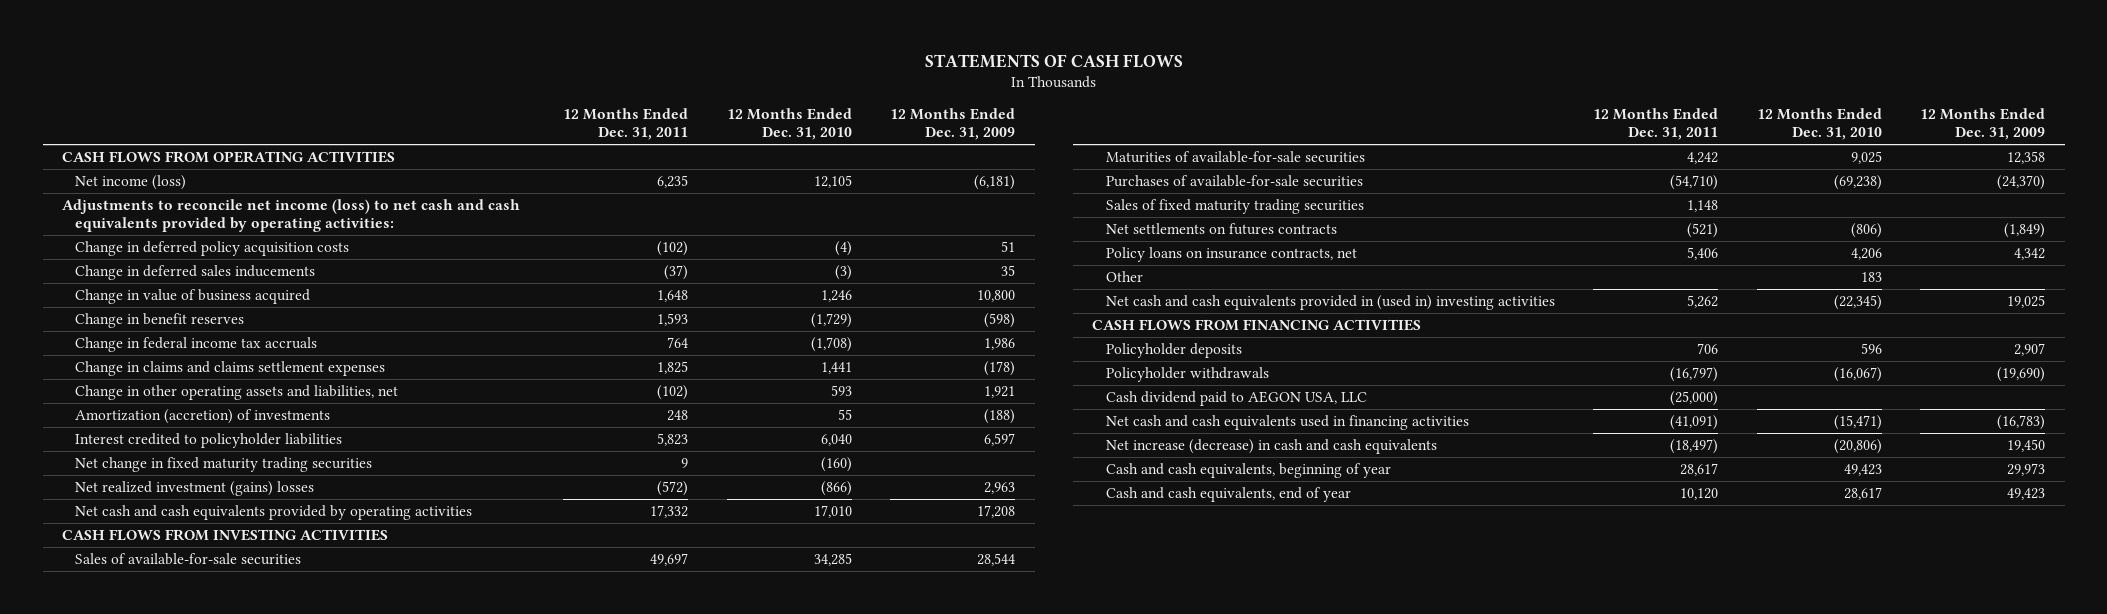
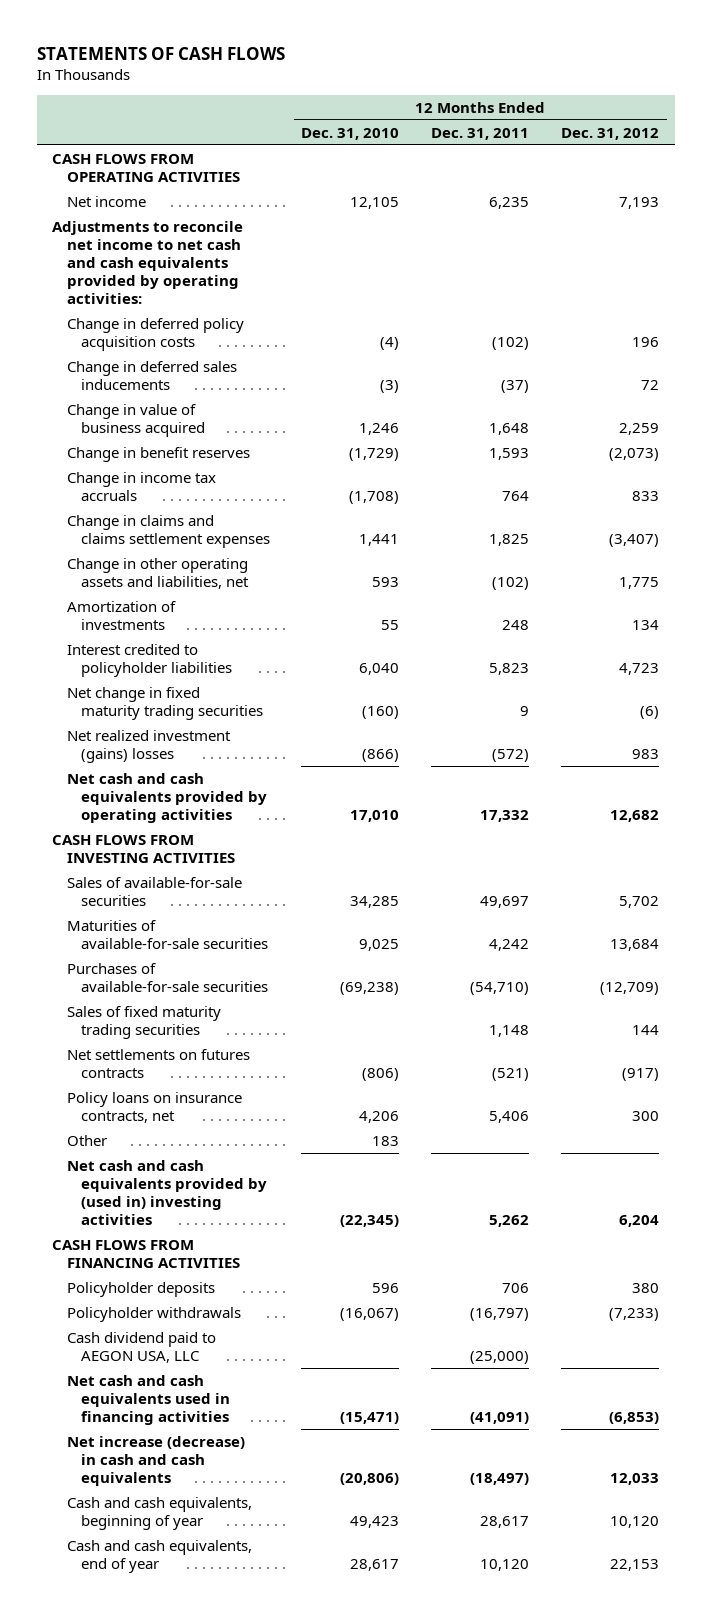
[890,108,1016,141] 12 Months Ended Dec. 31, 2009 -> none
none -> [560,127,659,140] Dec. 31, 2012
[75,174,187,190] Net income (loss) -> [66,195,146,207] Net income
[62,198,521,232] Adjustments to reconcile net income (loss) to net cash and cash equivalents provided by operating activities: -> [52,220,244,304] Adjustments to reconcile net income to net cash and cash equivalents provided by operating activities:
[75,336,318,352] Change in federal income tax accruals -> [66,471,216,501] Change in income tax accruals
[75,408,331,424] Amortization (accretion) of investments -> [66,600,176,630] Amortization of investments
[1105,294,1555,310] Net cash and cash equivalents provided in (used in) investing activities -> [66,1159,267,1225] Net cash and cash equivalents provided by (used in) investing activities

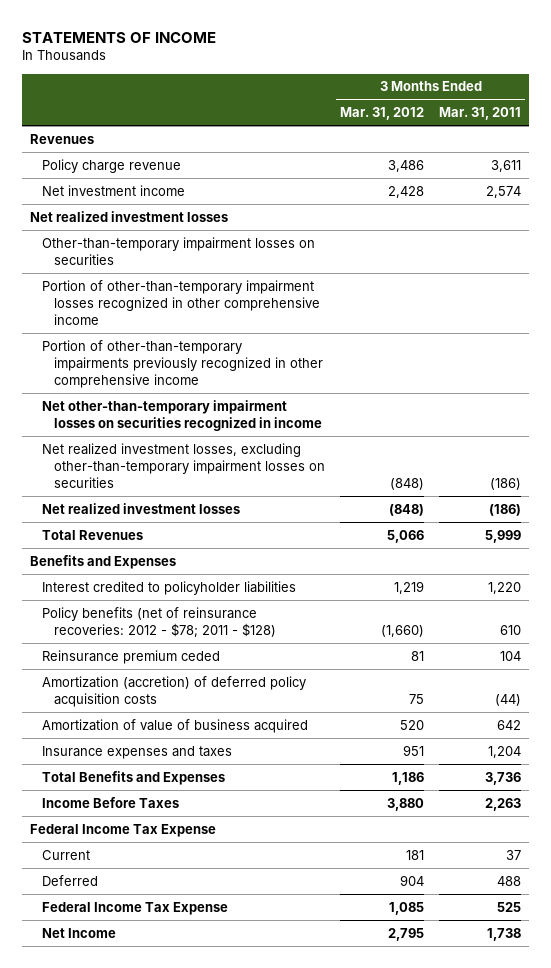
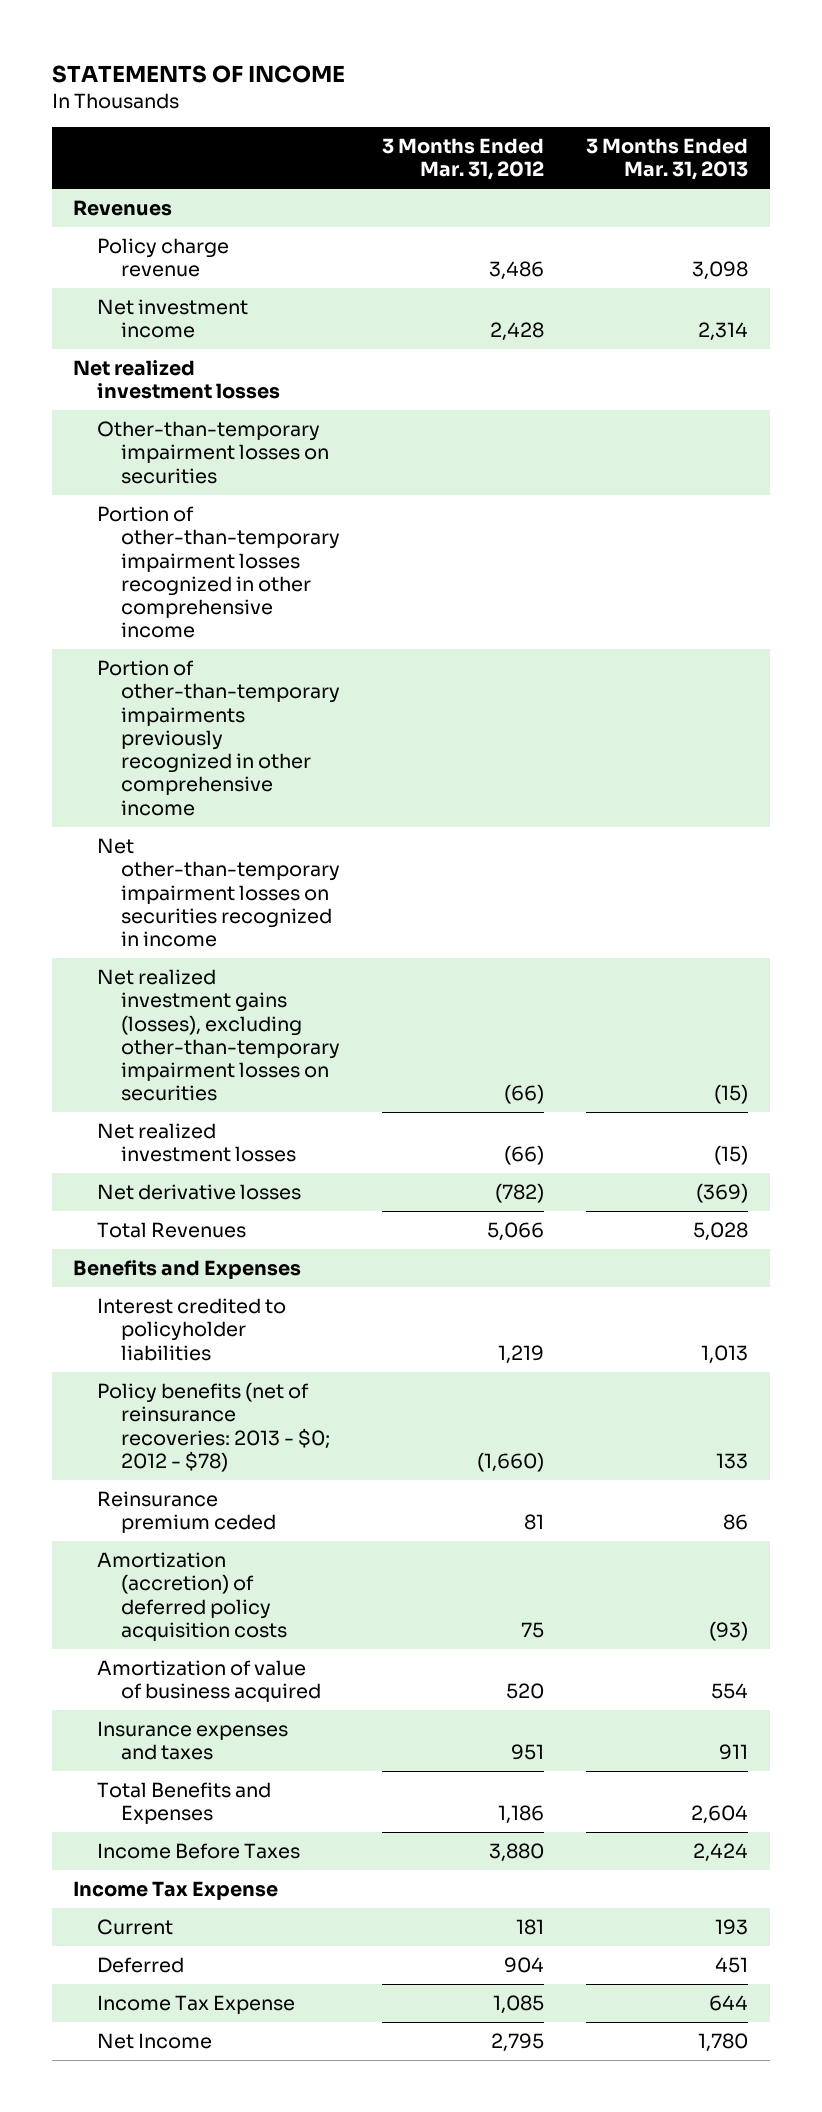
[439,107,522,121] Mar. 31, 2011 -> none
none -> [586,138,749,181] 3 Months Ended Mar. 31, 2013
[41,442,325,488] Net realized investment losses, excluding other-than-temporary impairment losses on securities -> [96,969,340,1102] Net realized investment gains (losses), excluding other-than-temporary impairment losses on securities
[389,477,424,490] (848) -> [504,1084,545,1105] (66)
[388,503,424,516] (848) -> [504,1145,545,1166] (66)
none -> [96,1184,301,1201] Net derivative losses
[41,606,276,638] Policy benefits (net of reinsurance recoveries: 2012 - $78; 2011 - $128) -> [96,1382,330,1472] Policy benefits (net of reinsurance recoveries: 2013 - $0; 2012 - $78)
[29,823,216,837] Federal Income Tax Expense -> [73,1881,279,1901] Income Tax Expense
[41,901,228,915] Federal Income Tax Expense -> [96,1995,295,2015] Income Tax Expense

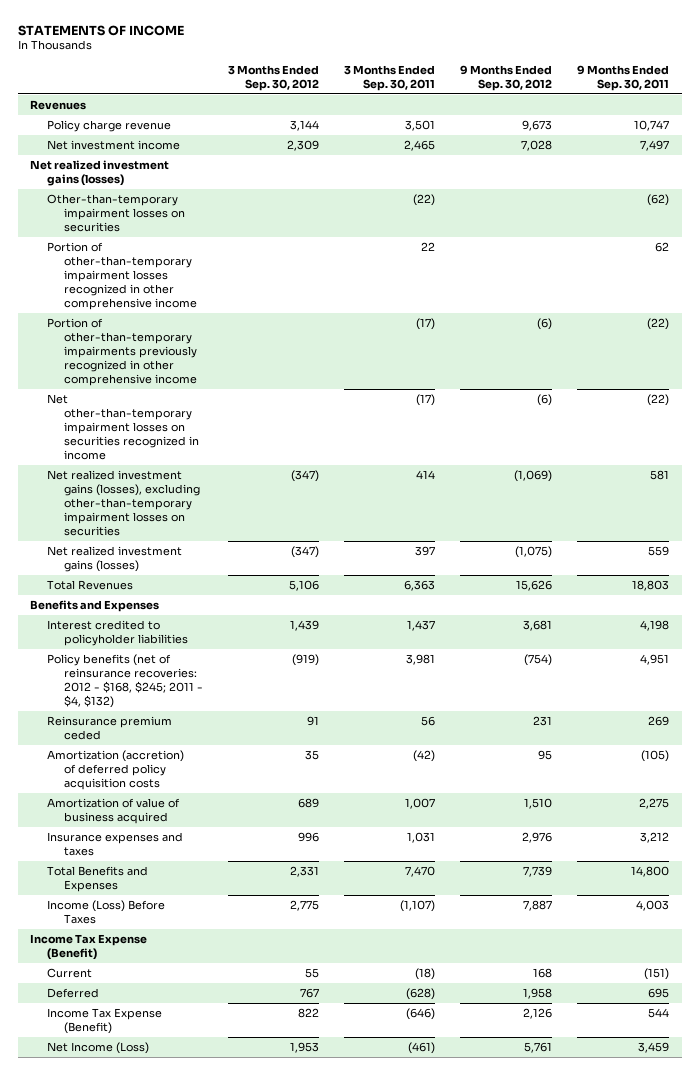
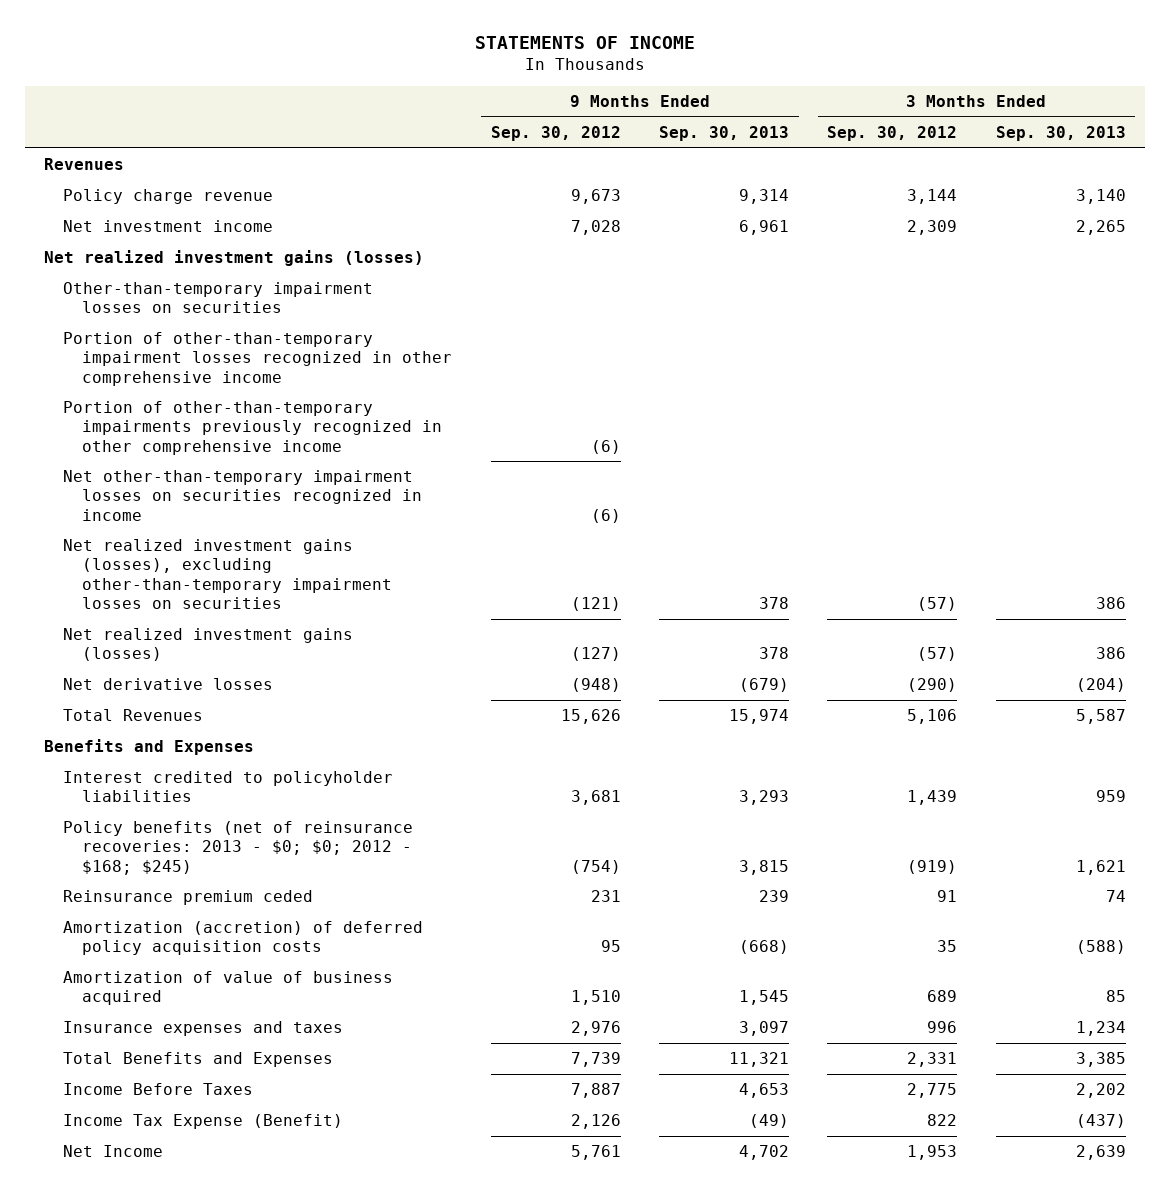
[344,65,436,92] 3 Months Ended Sep. 30, 2011 -> none
[577,65,670,92] 9 Months Ended Sep. 30, 2011 -> none
none -> [658,125,789,141] Sep. 30, 2013
none -> [995,125,1126,141] Sep. 30, 2013
[291,469,320,482] (347) -> [917,597,958,612] (57)
[514,469,553,482] (1,069) -> [570,597,621,612] (121)
[291,545,320,558] (347) -> [917,647,958,662] (57)
[515,545,553,558] (1,075) -> [570,647,621,662] (127)
none -> [63,678,274,691] Net derivative losses
[47,653,204,708] Policy benefits (net of reinsurance recoveries: 2012 - $168, $245; 2011 - $4, $132) -> [63,821,414,875] Policy benefits (net of reinsurance recoveries: 2013 - $0; $0; 2012 - $168; $245)
[30,933,148,960] Income Tax Expense (Benefit) -> none
[47,967,93,978] Current -> none
[47,987,100,998] Deferred -> none
[47,899,166,924] Income (Loss) Before Taxes -> [63,1083,254,1096] Income Before Taxes
[47,1041,150,1054] Net Income (Loss) -> [63,1145,164,1158] Net Income

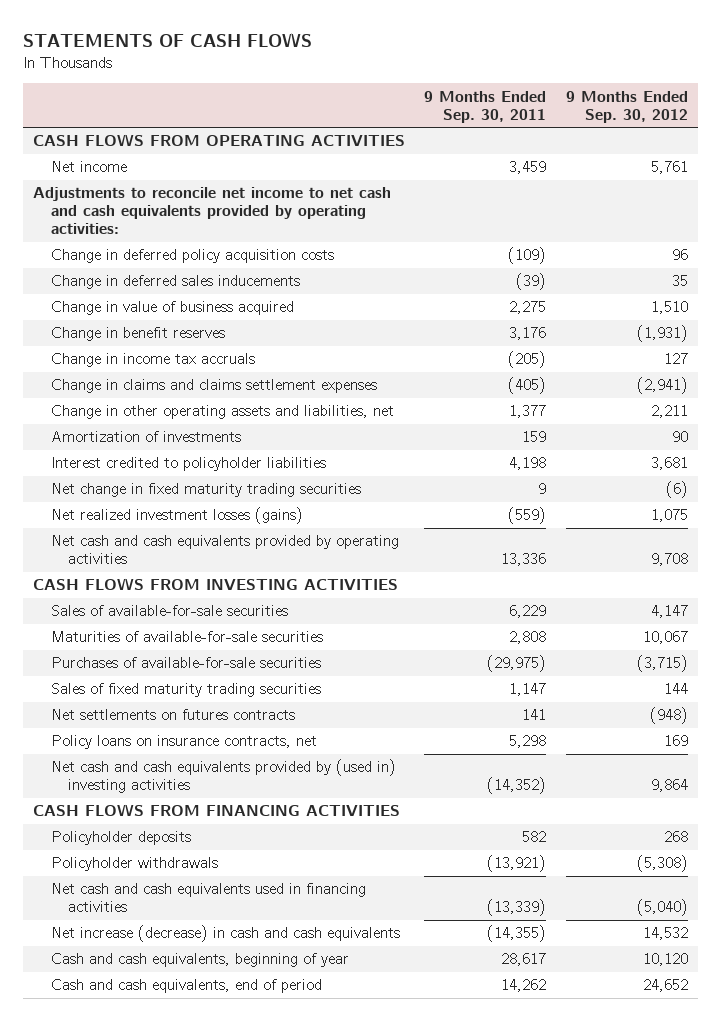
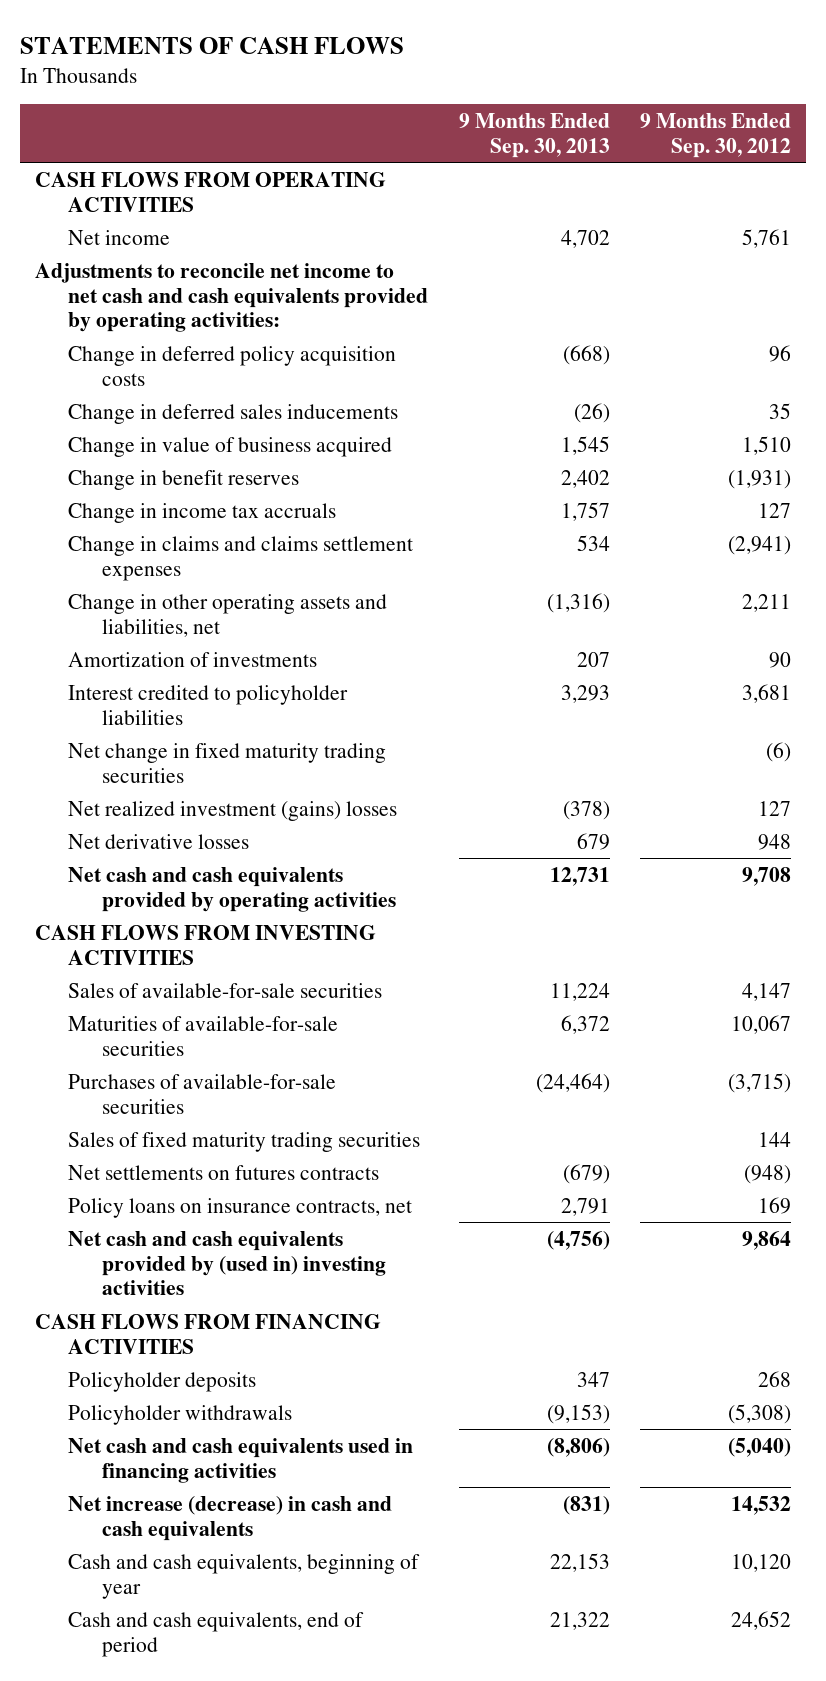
[424,90,547,123] 9 Months Ended Sep. 30, 2011 -> none
none -> [458,112,610,158] 9 Months Ended Sep. 30, 2013
[50,507,303,525] Net realized investment losses (gains) -> [68,800,398,821] Net realized investment (gains) losses
[651,509,689,523] 1,075 -> [757,800,791,816] 127
none -> [68,833,250,849] Net derivative losses

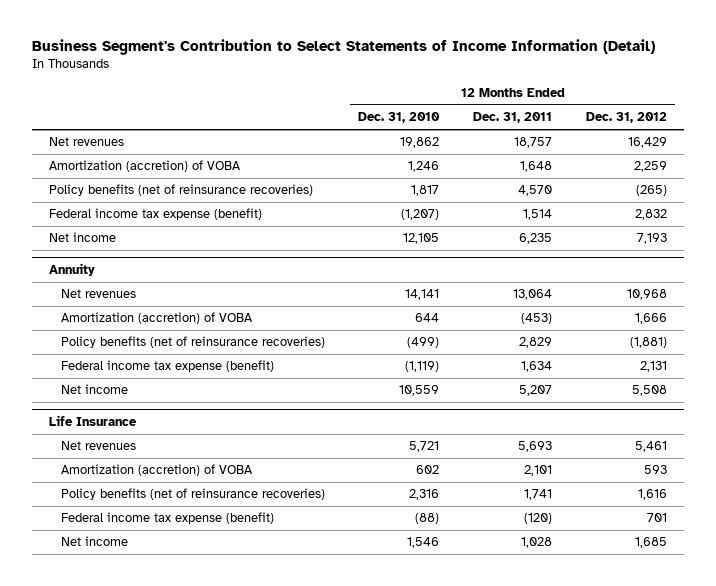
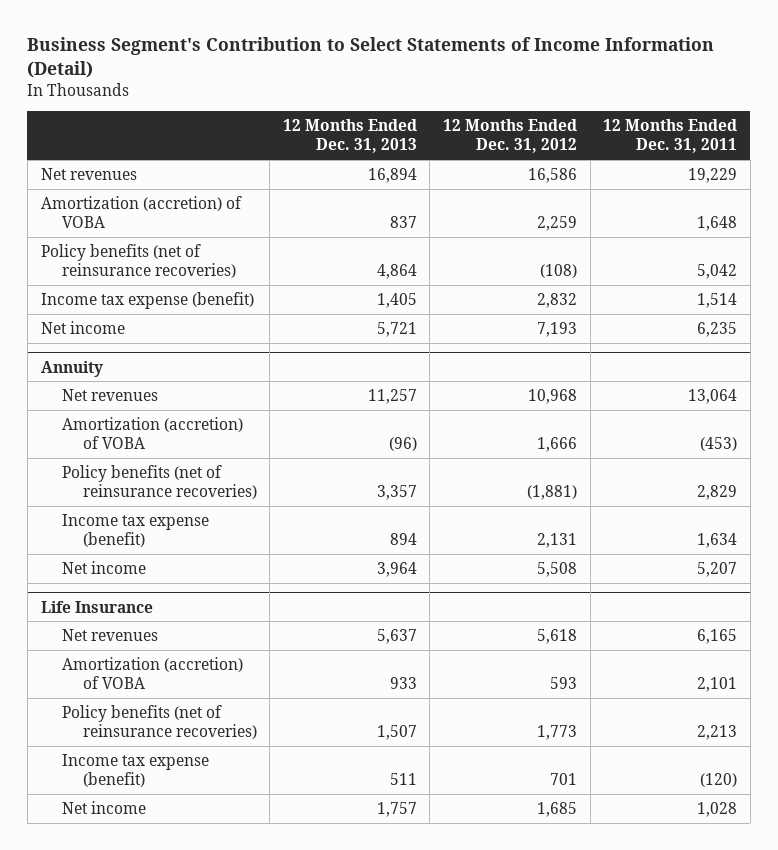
[358,112,441,124] Dec. 31, 2010 -> none
none -> [282,119,417,154] 12 Months Ended Dec. 31, 2013
[514,137,553,149] 18,757 -> [688,167,738,183] 19,229
[627,137,667,149] 16,429 -> [528,167,578,183] 16,586
[518,185,553,197] 4,570 -> [697,264,738,280] 5,042
[635,185,667,197] (265) -> [540,264,578,279] (108)
[48,208,262,221] Federal income tax expense (benefit) -> [40,291,254,309] Income tax expense (benefit)
[60,360,274,373] Federal income tax expense (benefit) -> [61,513,209,548] Income tax expense (benefit)
[518,441,553,453] 5,693 -> [697,628,738,644] 6,165
[634,441,667,453] 5,461 -> [537,628,578,644] 5,618
[524,489,553,501] 1,741 -> [697,725,738,741] 2,213
[637,489,667,501] 1,616 -> [537,725,578,741] 1,773
[60,512,274,525] Federal income tax expense (benefit) -> [61,753,209,788] Income tax expense (benefit)

